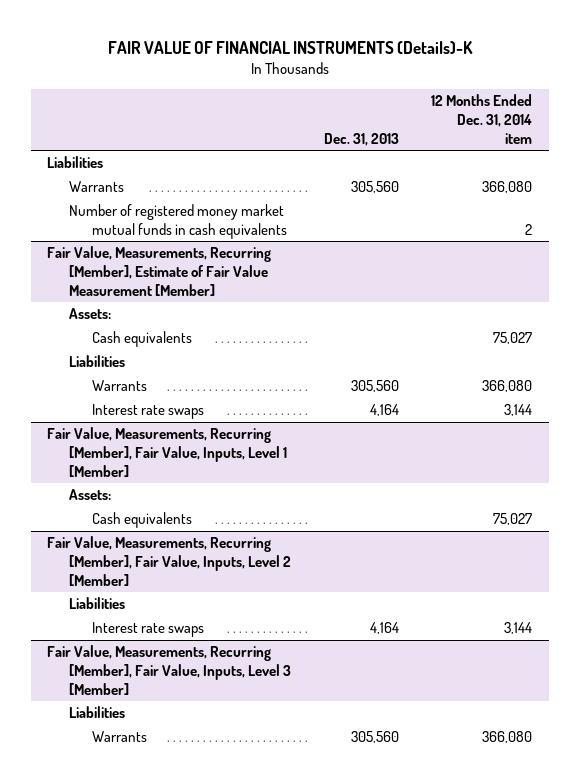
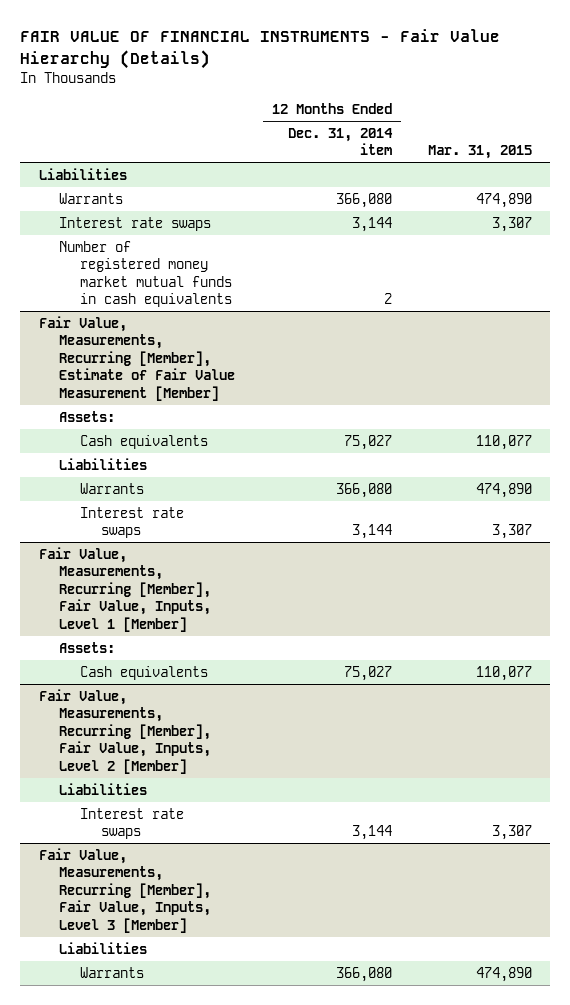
[107,40,473,54] FAIR VALUE OF FINANCIAL INSTRUMENTS (Details)-K -> [20,29,501,70] FAIR VALUE OF FINANCIAL INSTRUMENTS - Fair Value Hierarchy (Details)
[323,132,399,146] Dec. 31, 2013 -> none
none -> [427,145,532,160] Mar. 31, 2015
none -> [59,216,212,231] Interest rate swaps

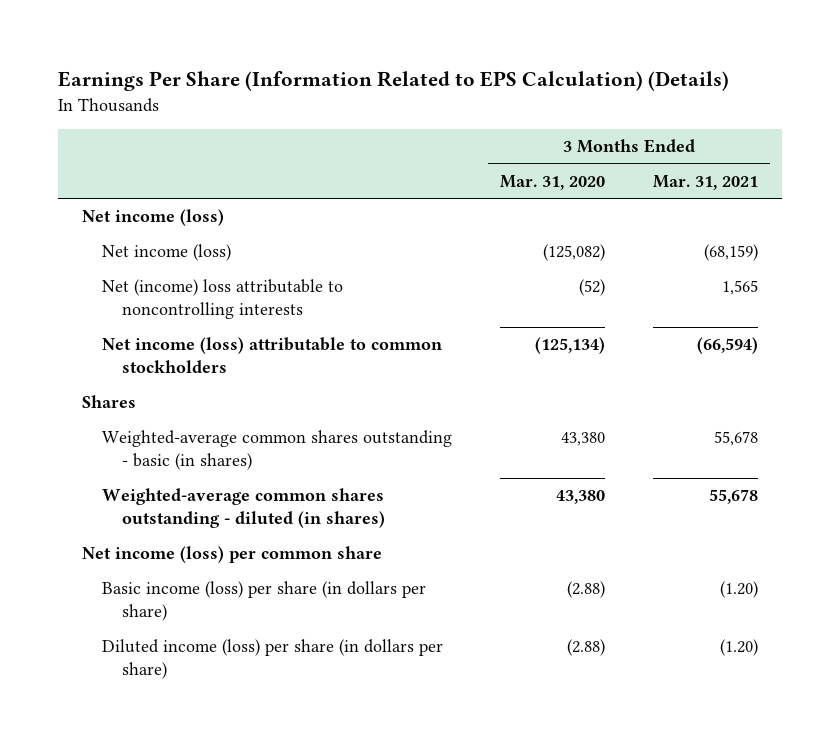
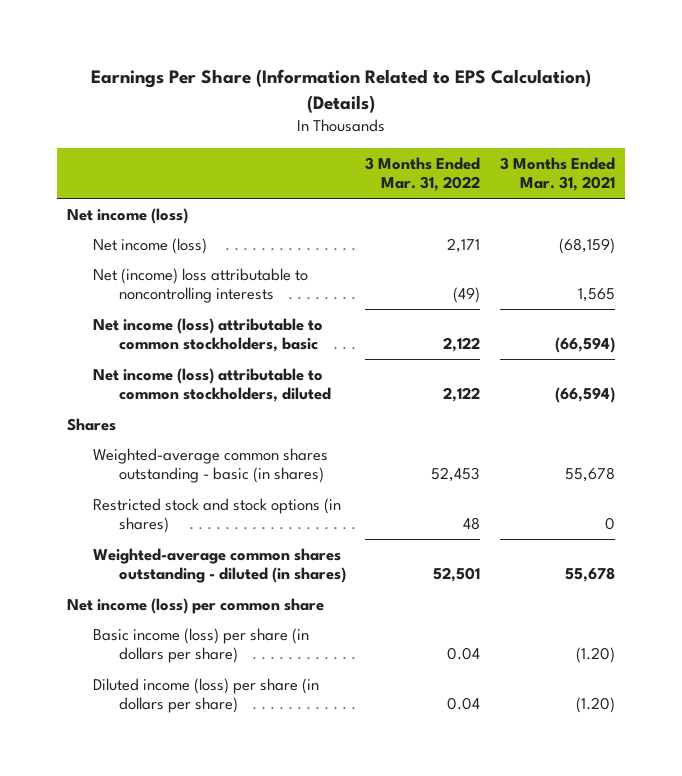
[500,174,606,190] Mar. 31, 2020 -> none
none -> [365,156,481,192] 3 Months Ended Mar. 31, 2022
[102,337,443,374] Net income (loss) attributable to common stockholders -> [92,317,323,353] Net income (loss) attributable to common stockholders, basic
none -> [92,367,331,403] Net income (loss) attributable to common stockholders, diluted
none -> [92,497,341,534] Restricted stock and stock options (in shares)

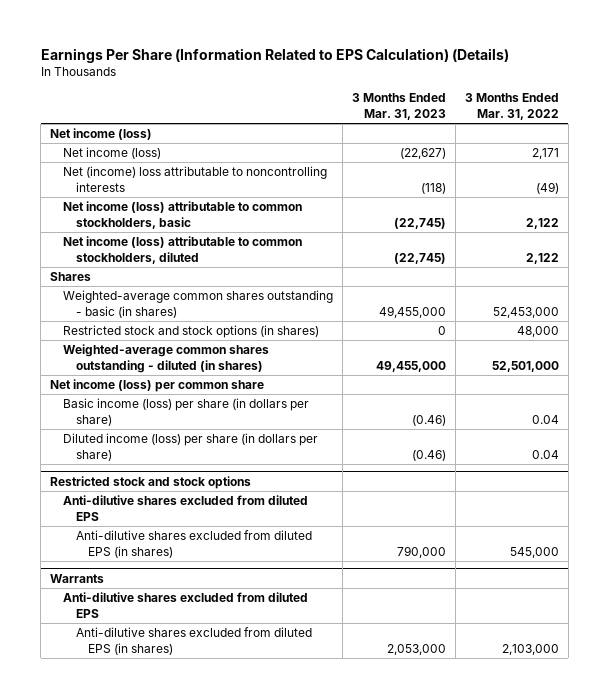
[499,156,615,192] 3 Months Ended Mar. 31, 2021 -> none
none -> [351,93,446,120] 3 Months Ended Mar. 31, 2023
[431,467,481,483] 52,453 -> [492,306,559,318] 52,453,000
[463,517,481,531] 48 -> [516,326,559,338] 48,000
[433,567,481,583] 52,501 -> [491,360,559,372] 52,501,000
none -> [50,475,252,489] Restricted stock and stock options
none -> [62,495,308,521] Anti-dilutive shares excluded from diluted EPS
none -> [75,530,312,558] Anti-dilutive shares excluded from diluted EPS (in shares)
none -> [50,573,105,583] Warrants
none -> [62,592,308,618] Anti-dilutive shares excluded from diluted EPS
none -> [75,627,312,655] Anti-dilutive shares excluded from diluted EPS (in shares)

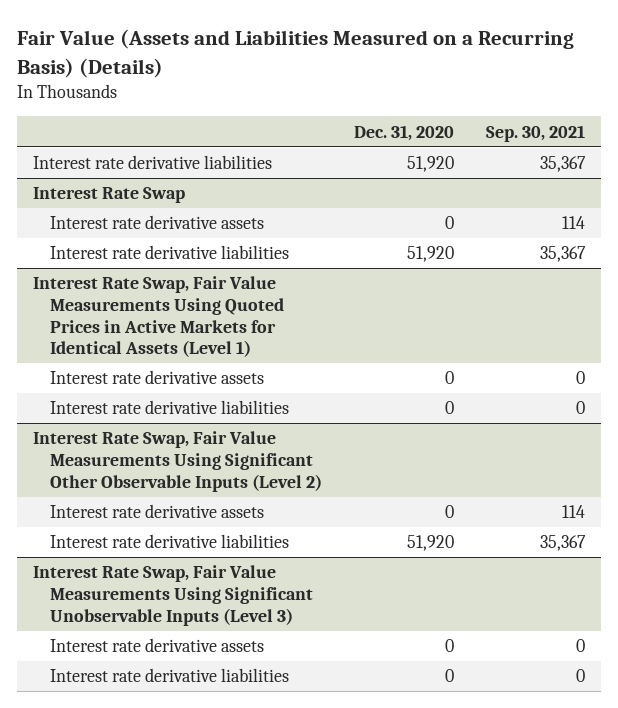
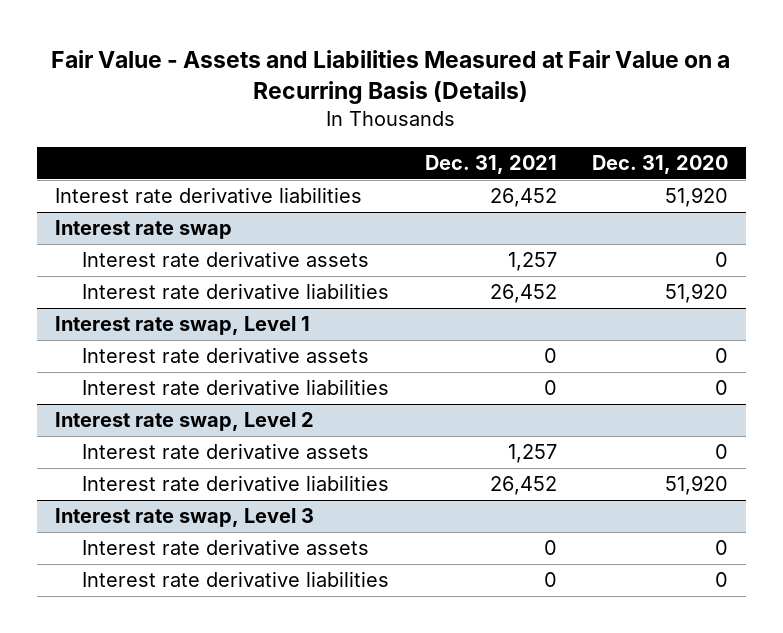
[17,29,575,78] Fair Value (Assets and Liabilities Measured on a Recurring Basis) (Details) -> [51,50,731,105] Fair Value - Assets and Liabilities Measured at Fair Value on a Recurring Basis (Details)
[485,124,585,142] Sep. 30, 2021 -> none
none -> [424,154,557,174] Dec. 31, 2021
[33,187,186,204] Interest Rate Swap -> [54,220,232,240] Interest rate swap
[33,276,285,358] Interest Rate Swap, Fair Value Measurements Using Quoted Prices in Active Markets for Identical Assets (Level 1) -> none
none -> [54,316,310,336] Interest rate swap, Level 1
[33,431,323,492] Interest Rate Swap, Fair Value Measurements Using Significant Other Observable Inputs (Level 2) -> none
none -> [54,412,314,432] Interest rate swap, Level 2
[33,565,314,626] Interest Rate Swap, Fair Value Measurements Using Significant Unobservable Inputs (Level 3) -> none
none -> [54,508,314,528] Interest rate swap, Level 3

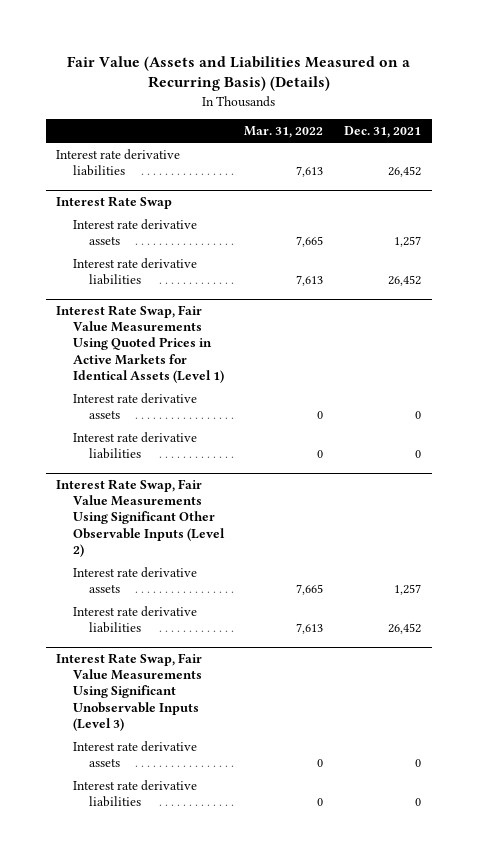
[51,50,731,105] Fair Value - Assets and Liabilities Measured at Fair Value on a Recurring Basis (Details) -> [66,55,410,92] Fair Value (Assets and Liabilities Measured on a Recurring Basis) (Details)
[592,154,729,174] Dec. 31, 2020 -> none
none -> [244,125,324,138] Mar. 31, 2022
[54,220,232,240] Interest rate swap -> [56,195,173,209] Interest Rate Swap
[54,316,310,336] Interest rate swap, Level 1 -> none
none -> [56,304,224,383] Interest Rate Swap, Fair Value Measurements Using Quoted Prices in Active Markets for Identical Assets (Level 1)
[54,412,314,432] Interest rate swap, Level 2 -> none
none -> [56,478,225,557] Interest Rate Swap, Fair Value Measurements Using Significant Other Observable Inputs (Level 2)
[54,508,314,528] Interest rate swap, Level 3 -> none
none -> [56,652,203,731] Interest Rate Swap, Fair Value Measurements Using Significant Unobservable Inputs (Level 3)

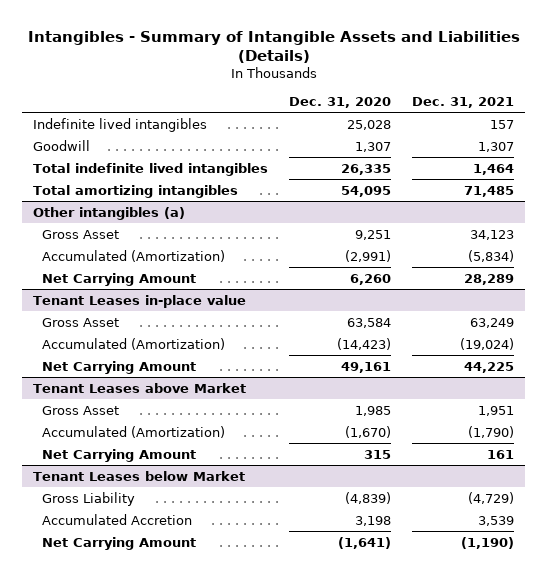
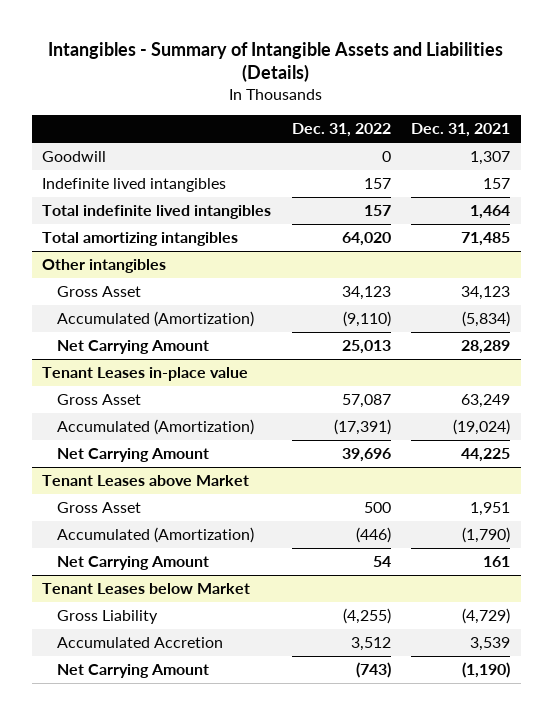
[289,96,392,108] Dec. 31, 2020 -> none
none -> [291,123,391,138] Dec. 31, 2022
[33,117,208,132] Indefinite lived intangibles -> [42,178,227,193] Indefinite lived intangibles
[33,206,186,220] Other intangibles (a) -> [42,259,167,274] Other intangibles

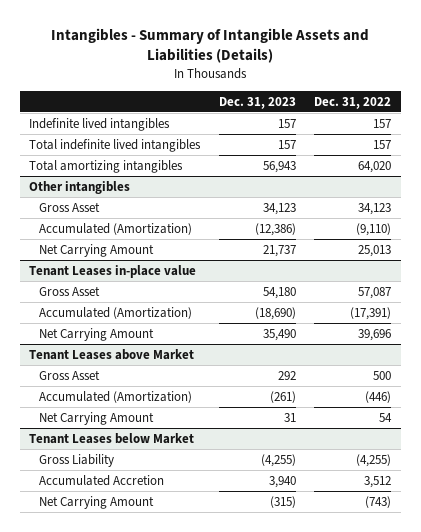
[411,123,511,138] Dec. 31, 2021 -> none
none -> [218,96,296,109] Dec. 31, 2023
[42,151,107,163] Goodwill -> none

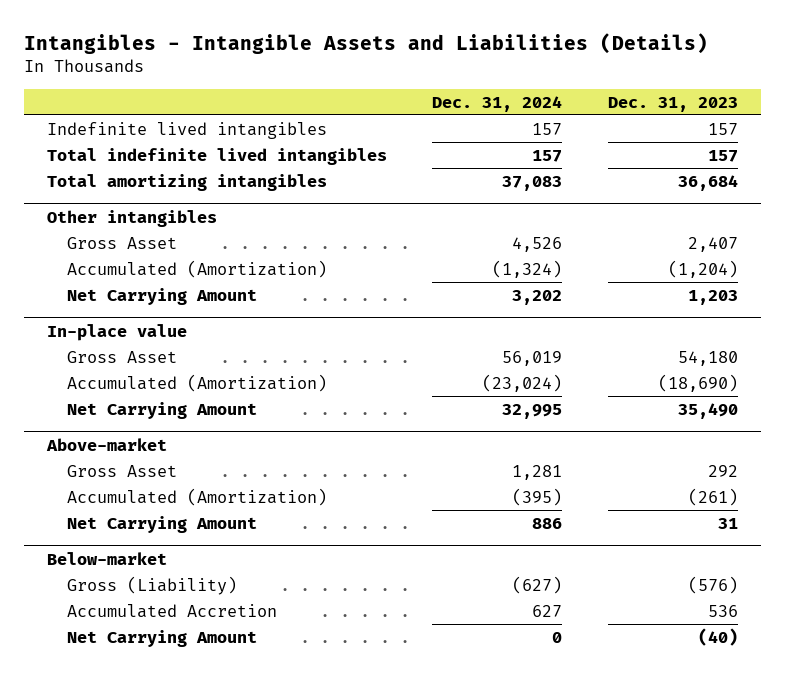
[51,27,370,64] Intangibles - Summary of Intangible Assets and Liabilities (Details) -> [23,32,708,54] Intangibles - Intangible Assets and Liabilities (Details)
[314,96,392,109] Dec. 31, 2022 -> none
none -> [432,95,563,112] Dec. 31, 2024
[262,160,296,173] 56,943 -> [678,174,739,191] 36,684
[262,202,296,215] 34,123 -> [688,236,739,252] 2,407
[254,222,296,236] (12,386) -> [668,259,739,278] (1,204)
[262,244,296,257] 21,737 -> [688,289,739,305] 1,203
[29,264,197,278] Tenant Leases in-place value -> [46,323,187,341] In-place value
[29,348,195,360] Tenant Leases above Market -> [45,437,167,451] Above-market
[29,432,195,444] Tenant Leases below Market -> [46,551,167,565] Below-market
[39,453,115,467] Gross Liability -> [67,575,238,595] Gross (Liability)
[260,453,296,467] (4,255) -> [688,575,739,594] (576)
[268,475,296,488] 3,940 -> [708,604,739,617] 536
[269,495,296,508] (315) -> [698,627,739,646] (40)

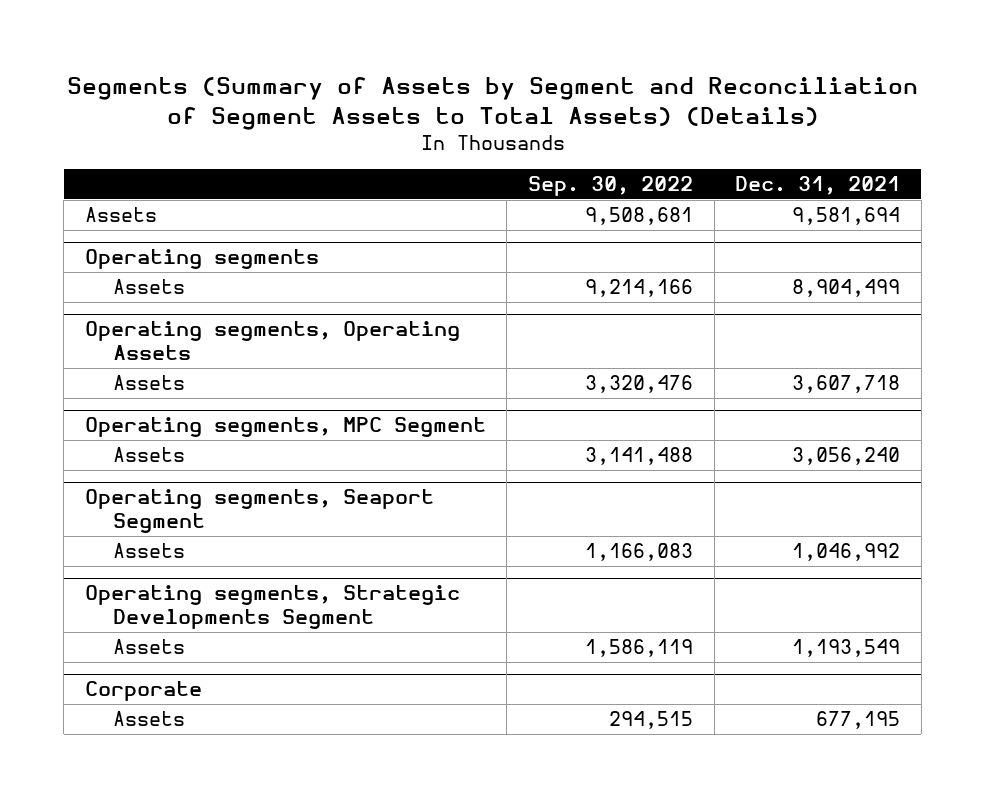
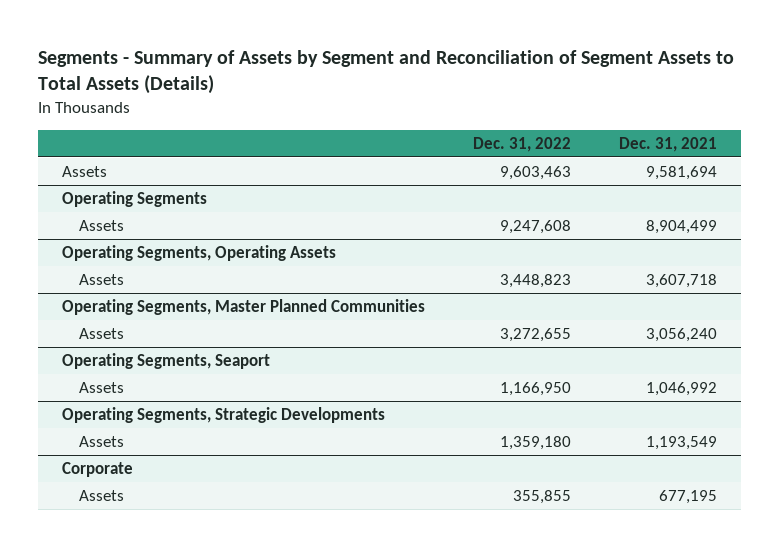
[66,76,918,130] Segments (Summary of Assets by Segment and Reconciliation of Segment Assets to Total Assets) (Details) -> [37,50,734,95] Segments - Summary of Assets by Segment and Reconciliation of Segment Assets to Total Assets (Details)
[528,176,694,197] Sep. 30, 2022 -> none
none -> [472,136,571,152] Dec. 31, 2022
[84,249,319,270] Operating segments -> [61,190,207,207] Operating Segments
[84,321,460,361] Operating segments, Operating Assets -> [61,244,336,261] Operating Segments, Operating Assets
[84,417,486,438] Operating segments, MPC Segment -> none
none -> [61,298,425,315] Operating Segments, Master Planned Communities
[84,489,434,534] Operating segments, Seaport Segment -> [61,352,270,369] Operating Segments, Seaport
[84,585,460,630] Operating segments, Strategic Developments Segment -> [61,406,385,423] Operating Segments, Strategic Developments

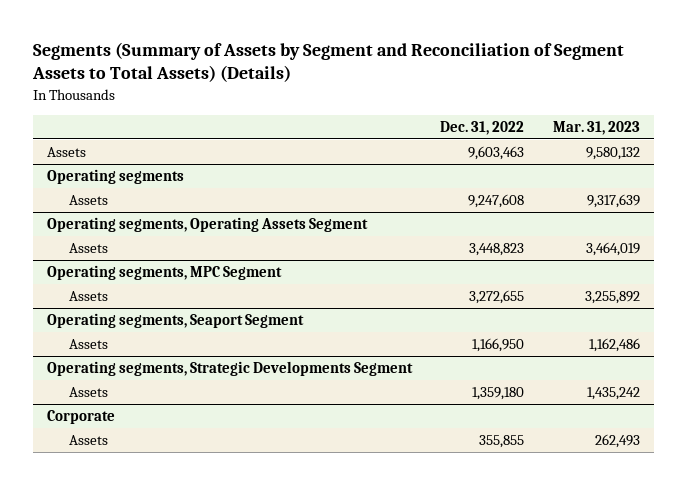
[37,50,734,95] Segments - Summary of Assets by Segment and Reconciliation of Segment Assets to Total Assets (Details) -> [31,41,624,83] Segments (Summary of Assets by Segment and Reconciliation of Segment Assets to Total Assets) (Details)
[618,136,717,152] Dec. 31, 2021 -> none
none -> [552,120,640,135] Mar. 31, 2023
[61,190,207,207] Operating Segments -> [46,169,184,185] Operating segments
[61,244,336,261] Operating Segments, Operating Assets -> [46,217,368,233] Operating segments, Operating Assets Segment
[61,298,425,315] Operating Segments, Master Planned Communities -> none
none -> [46,265,282,281] Operating segments, MPC Segment
[61,352,270,369] Operating Segments, Seaport -> [46,313,304,329] Operating segments, Seaport Segment
[61,406,385,423] Operating Segments, Strategic Developments -> [46,361,413,377] Operating segments, Strategic Developments Segment

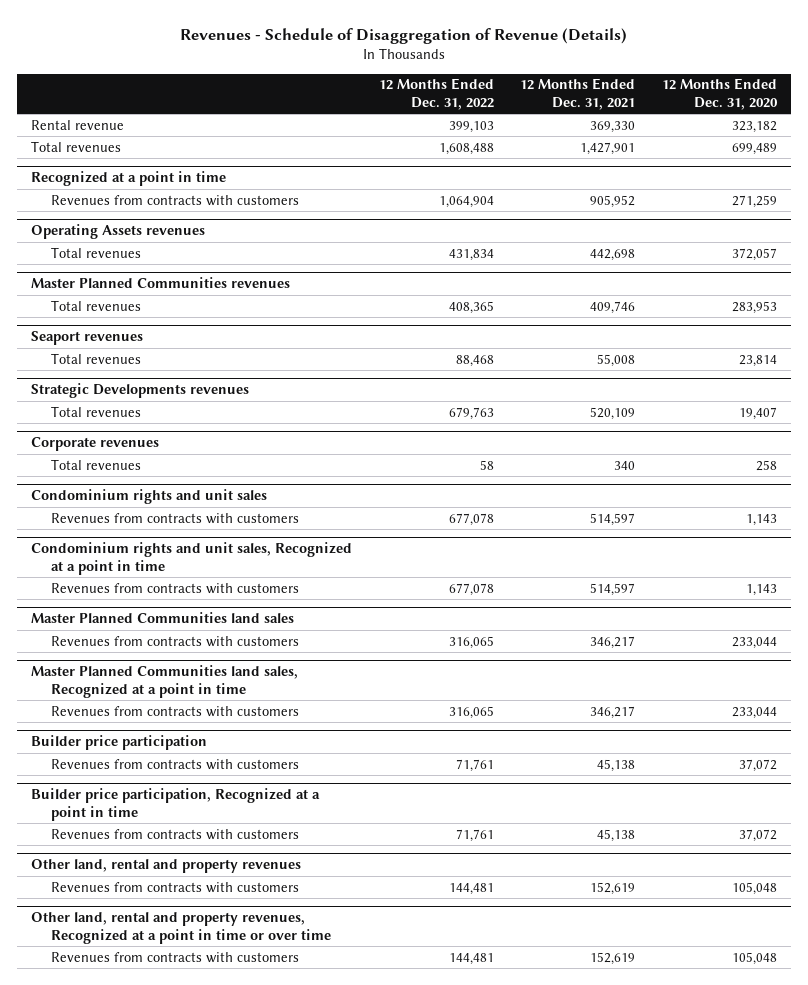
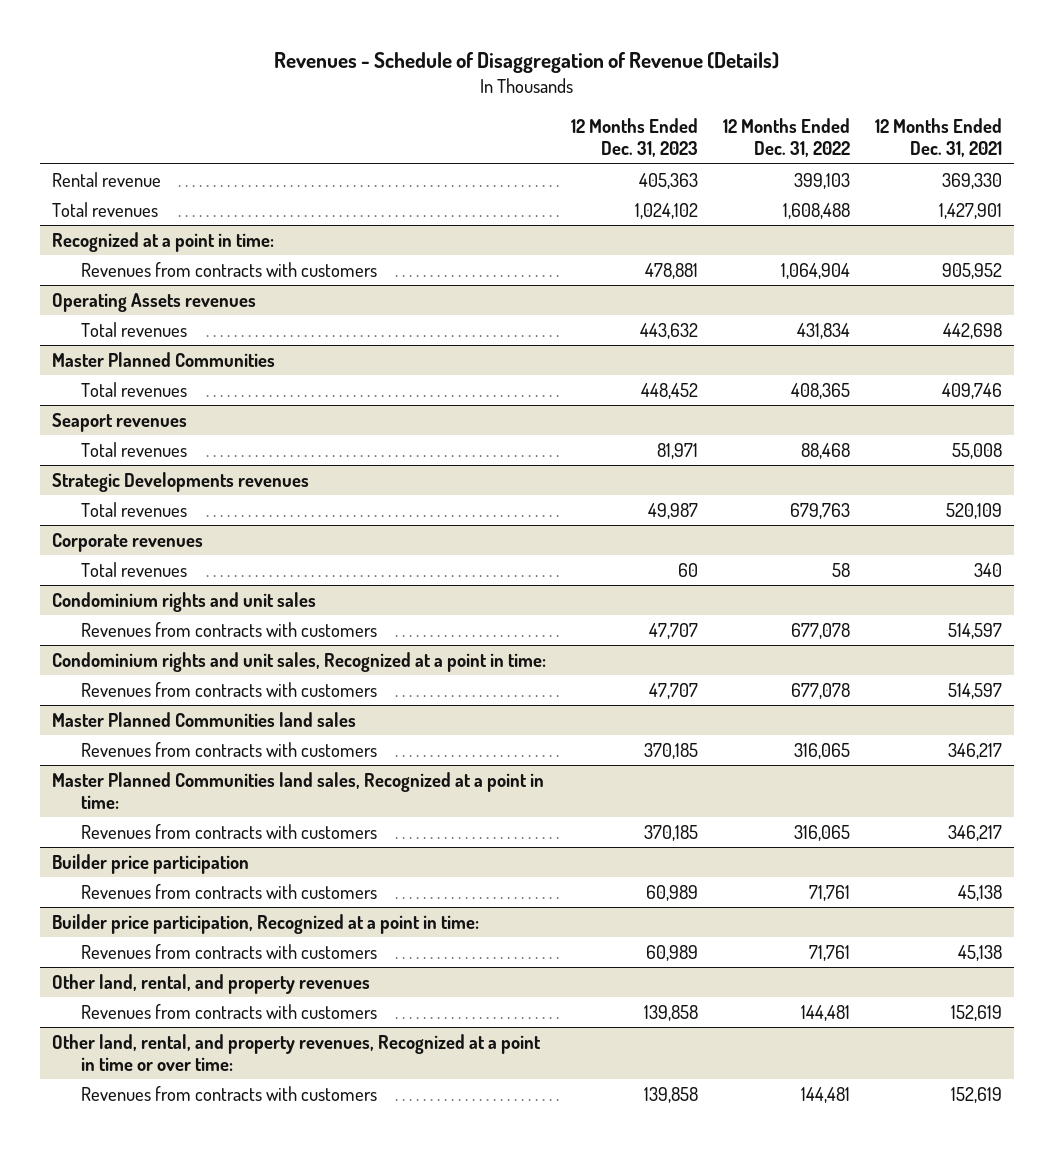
[662,78,779,110] 12 Months Ended Dec. 31, 2020 -> none
none -> [570,118,698,158] 12 Months Ended Dec. 31, 2023
[30,171,226,187] Recognized at a point in time -> [52,231,275,252] Recognized at a point in time:
[30,277,290,289] Master Planned Communities revenues -> [52,351,276,367] Master Planned Communities
[30,542,352,575] Condominium rights and unit sales, Recognized at a point in time -> [52,651,547,672] Condominium rights and unit sales, Recognized at a point in time:
[30,665,298,698] Master Planned Communities land sales, Recognized at a point in time -> [52,771,545,809] Master Planned Communities land sales, Recognized at a point in time:
[30,788,320,821] Builder price participation, Recognized at a point in time -> [52,913,480,934] Builder price participation, Recognized at a point in time:
[30,859,301,874] Other land, rental and property revenues -> [52,973,371,994] Other land, rental, and property revenues
[30,912,331,944] Other land, rental and property revenues, Recognized at a point in time or over time -> [52,1033,542,1071] Other land, rental, and property revenues, Recognized at a point in time or over time:

